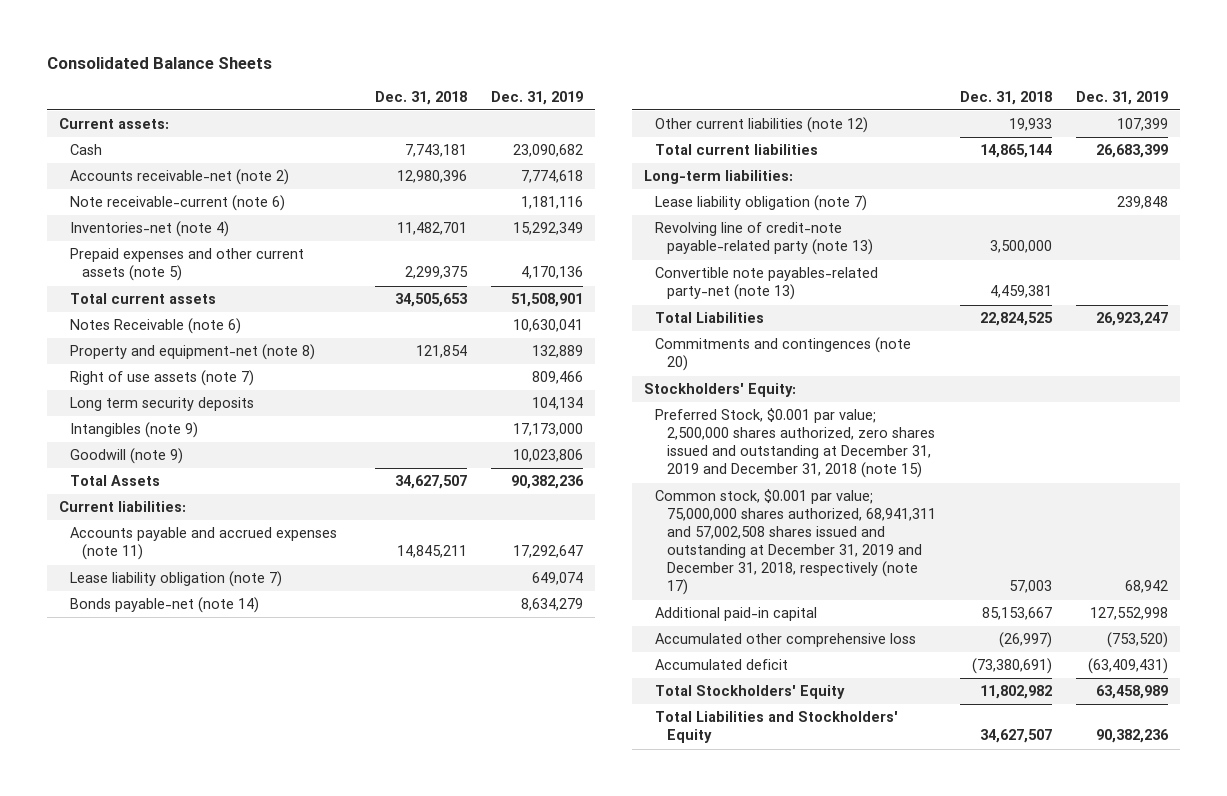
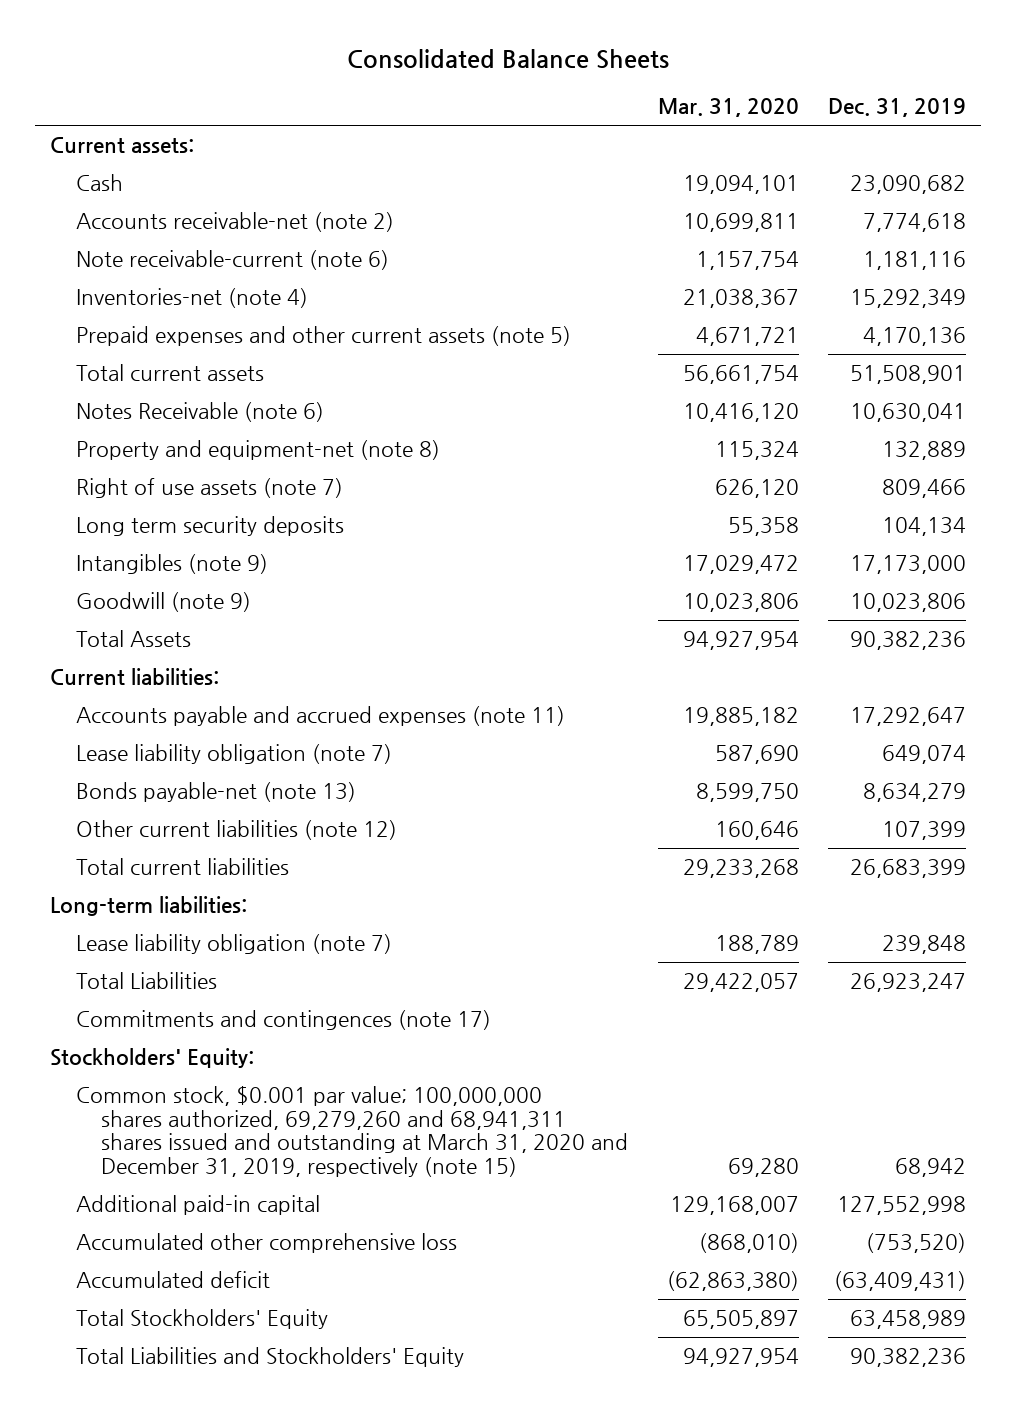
[375,90,468,105] Dec. 31, 2018 -> none
none -> [657,98,799,118] Mar. 31, 2020
[70,597,260,614] Bonds payable-net (note 14) -> [75,782,356,803] Bonds payable-net (note 13)
[655,222,874,256] Revolving line of credit-note payable-related party (note 13) -> none
[655,267,879,301] Convertible note payables-related party-net (note 13) -> none
[655,337,912,372] Commitments and contingences (note 20) -> [75,1010,491,1031] Commitments and contingences (note 17)
[655,408,936,479] Preferred Stock, $0.001 par value; 2,500,000 shares authorized, zero shares issued and outstanding at December 31, 2019 and December 31, 2018 (note 15) -> none
[655,489,937,596] Common stock, $0.001 par value; 75,000,000 shares authorized, 68,941,311 and 57,002,508 shares issued and outstanding at December 31, 2019 and December 31, 2018, respectively (note 17) -> [75,1086,629,1177] Common stock, $0.001 par value; 100,000,000 shares authorized, 69,279,260 and 68,941,311 shares issued and outstanding at March 31, 2020 and December 31, 2019, respectively (note 15)

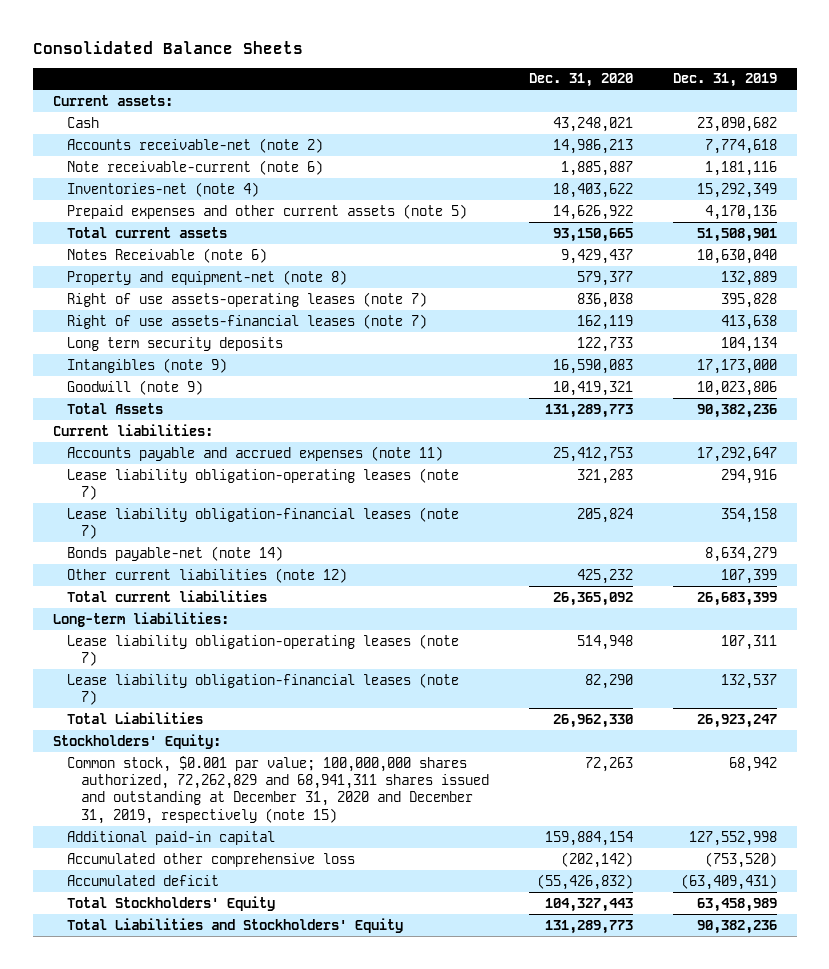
[657,98,799,118] Mar. 31, 2020 -> none
none -> [528,73,633,88] Dec. 31, 2020
[849,403,966,423] 10,630,041 -> [696,248,777,264] 10,630,040
none -> [66,291,427,307] Right of use assets-operating leases (note 7)
[75,478,343,499] Right of use assets (note 7) -> [66,313,427,329] Right of use assets-financial leases (note 7)
[881,479,966,499] 809,466 -> [720,314,777,330] 413,638
[75,744,392,765] Lease liability obligation (note 7) -> [66,467,459,500] Lease liability obligation-operating leases (note 7)
[881,745,966,765] 649,074 -> [720,468,777,484] 294,916
none -> [66,506,459,539] Lease liability obligation-financial leases (note 7)
[75,782,356,803] Bonds payable-net (note 13) -> [66,545,283,561] Bonds payable-net (note 14)
[75,934,392,955] Lease liability obligation (note 7) -> [66,633,459,666] Lease liability obligation-operating leases (note 7)
[881,935,966,955] 239,848 -> [720,634,777,650] 107,311
none -> [66,672,459,705] Lease liability obligation-financial leases (note 7)
[75,1010,491,1031] Commitments and contingences (note 17) -> none
[75,1086,629,1177] Common stock, $0.001 par value; 100,000,000 shares authorized, 69,279,260 and 68,941,311 shares issued and outstanding at March 31, 2020 and December 31, 2019, respectively (note 15) -> [66,755,489,824] Common stock, $0.001 par value; 100,000,000 shares authorized, 72,262,829 and 68,941,311 shares issued and outstanding at December 31, 2020 and December 31, 2019, respectively (note 15)

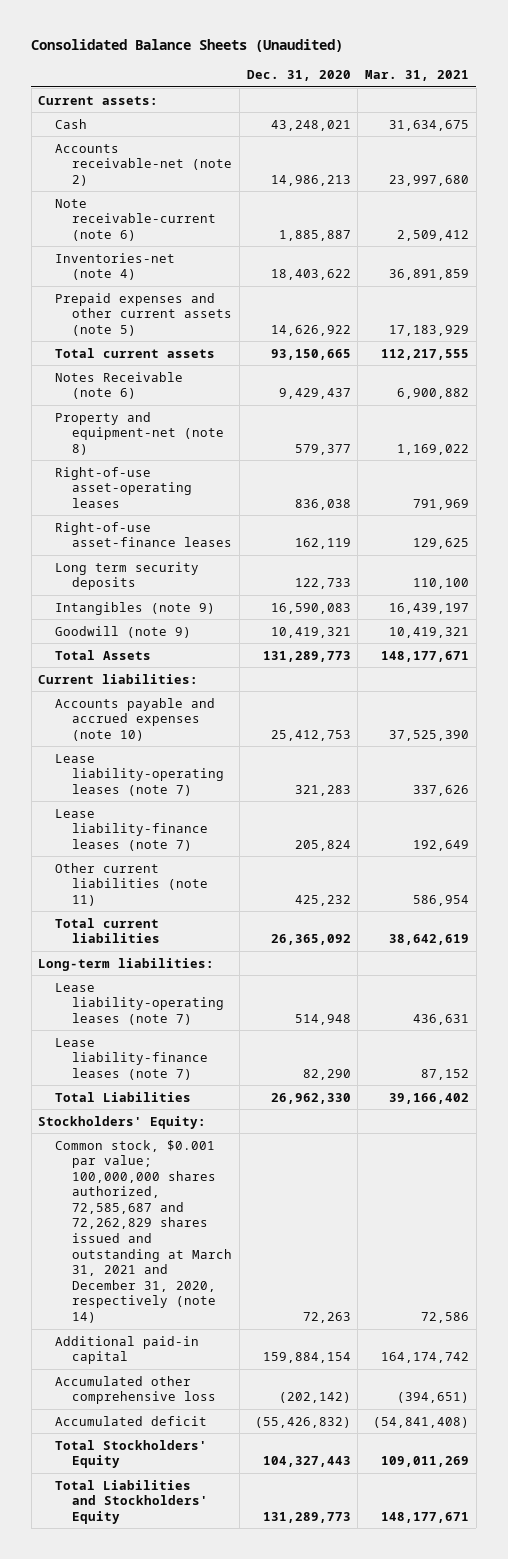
[32,41,303,55] Consolidated Balance Sheets -> [31,39,344,53] Consolidated Balance Sheets (Unaudited)
[672,73,777,88] Dec. 31, 2019 -> none
none -> [365,69,470,81] Mar. 31, 2021
[66,291,427,307] Right of use assets-operating leases (note 7) -> [55,466,193,508] Right-of-use asset-operating leases
[66,313,427,329] Right of use assets-financial leases (note 7) -> [55,521,233,548] Right-of-use asset-finance leases
[66,545,283,561] Bonds payable-net (note 14) -> none
[66,445,443,461] Accounts payable and accrued expenses (note 11) -> [55,697,216,741] Accounts payable and accrued expenses (note 10)
[66,467,459,500] Lease liability obligation-operating leases (note 7) -> [55,753,225,796] Lease liability-operating leases (note 7)
[66,506,459,539] Lease liability obligation-financial leases (note 7) -> [55,808,209,851] Lease liability-finance leases (note 7)
[66,567,347,583] Other current liabilities (note 12) -> [55,862,209,906] Other current liabilities (note 11)
[66,633,459,666] Lease liability obligation-operating leases (note 7) -> [55,982,225,1025] Lease liability-operating leases (note 7)
[66,672,459,705] Lease liability obligation-financial leases (note 7) -> [55,1037,209,1080] Lease liability-finance leases (note 7)
[66,755,489,824] Common stock, $0.001 par value; 100,000,000 shares authorized, 72,262,829 and 68,941,311 shares issued and outstanding at December 31, 2020 and December 31, 2019, respectively (note 15) -> [55,1139,233,1323] Common stock, $0.001 par value; 100,000,000 shares authorized, 72,585,687 and 72,262,829 shares issued and outstanding at March 31, 2021 and December 31, 2020, respectively (note 14)

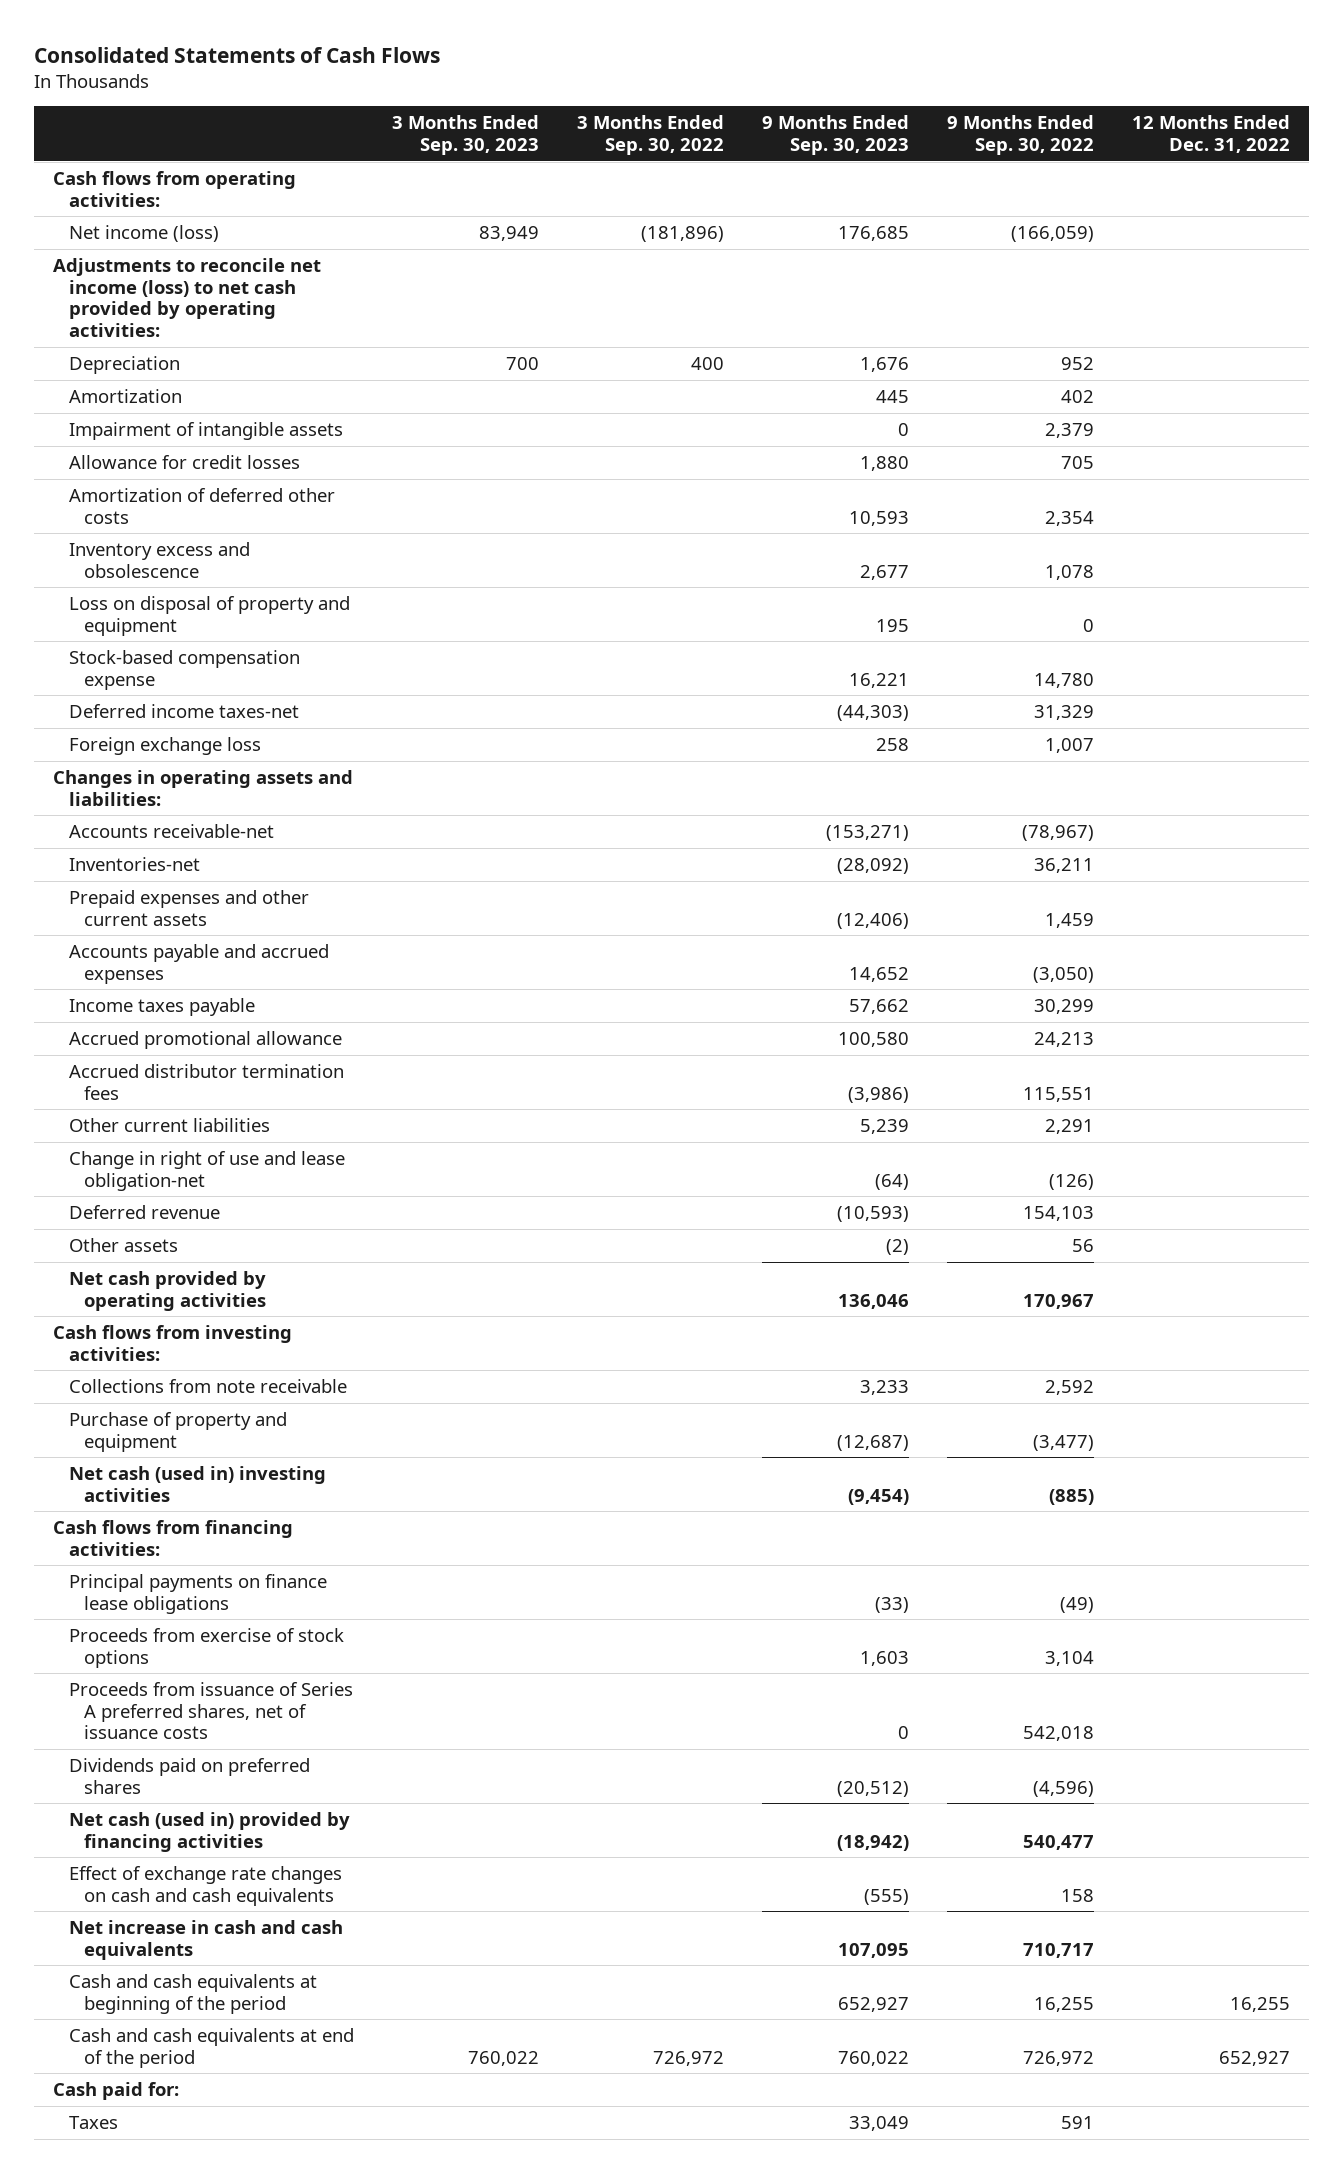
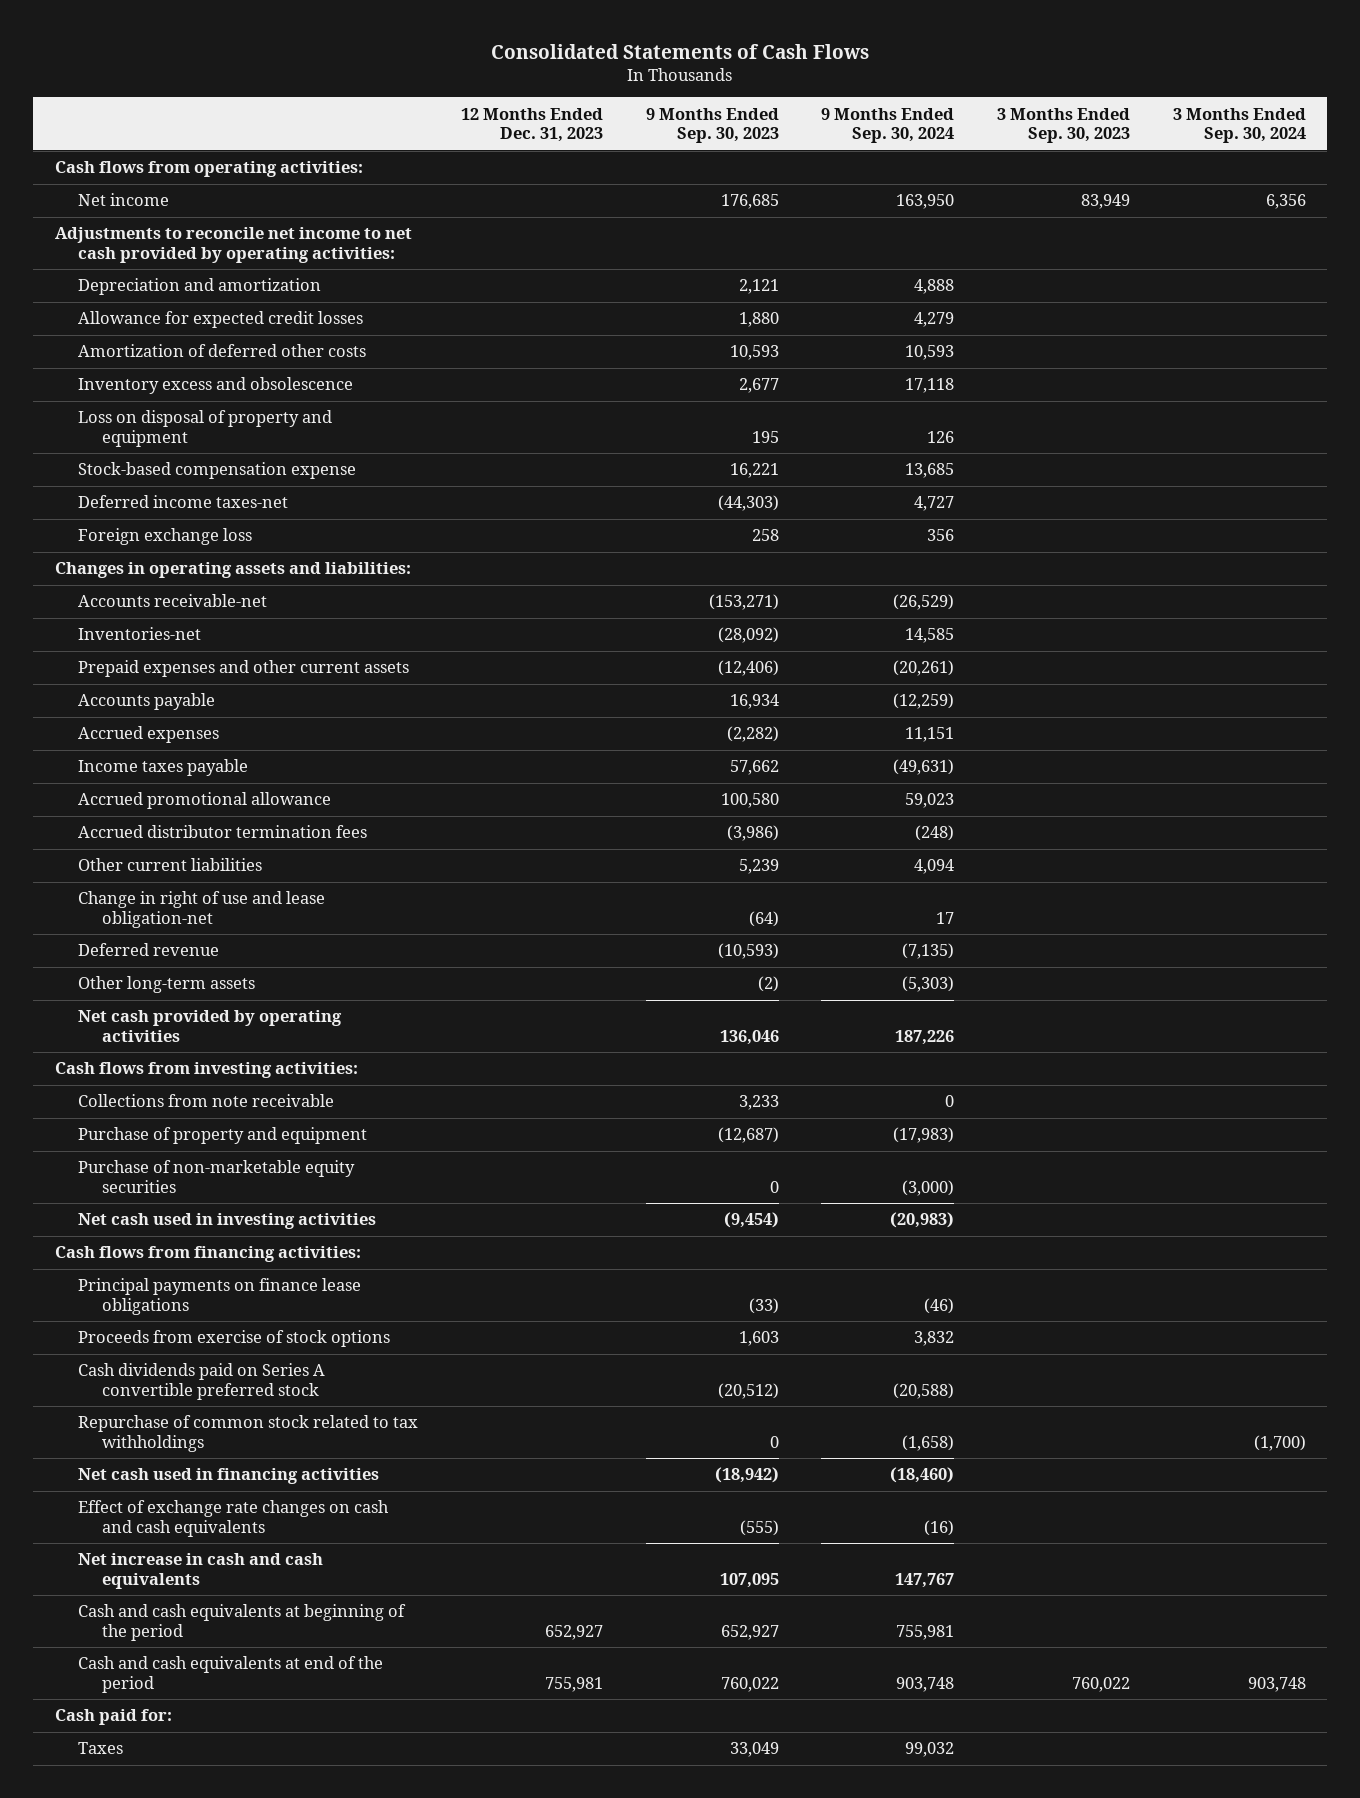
[576,115,724,155] 3 Months Ended Sep. 30, 2022 -> none
[946,115,1094,155] 9 Months Ended Sep. 30, 2022 -> none
[1131,115,1290,153] 12 Months Ended Dec. 31, 2022 -> none
none -> [460,107,603,143] 12 Months Ended Dec. 31, 2023
none -> [821,107,955,144] 9 Months Ended Sep. 30, 2024
none -> [1172,107,1306,144] 3 Months Ended Sep. 30, 2024
[68,356,180,375] Depreciation -> none
[68,389,182,404] Amortization -> none
[68,422,343,441] Impairment of intangible assets -> none
[68,225,219,243] Net income (loss) -> [78,193,170,207] Net income
[53,258,322,337] Adjustments to reconcile net income (loss) to net cash provided by operating activities: -> [54,227,412,264] Adjustments to reconcile net income to net cash provided by operating activities:
none -> [78,278,322,296] Depreciation and amortization
[68,455,300,470] Allowance for credit losses -> [78,311,364,329] Allowance for expected credit losses
[68,944,329,984] Accounts payable and accrued expenses -> none
none -> [78,693,216,711] Accounts payable
none -> [78,726,220,744] Accrued expenses
[68,1238,178,1253] Other assets -> [78,976,256,994] Other long-term assets
none -> [78,1160,356,1194] Purchase of non-marketable equity securities
[68,1466,326,1502] Net cash (used in) investing activities -> [78,1213,377,1230] Net cash used in investing activities
[68,1682,353,1740] Proceeds from issuance of Series A preferred shares, net of issuance costs -> none
[68,1758,310,1794] Dividends paid on preferred shares -> [78,1363,326,1401] Cash dividends paid on Series A convertible preferred stock
none -> [78,1415,419,1453] Repurchase of common stock related to tax withholdings
[68,1812,350,1852] Net cash (used in) provided by financing activities -> [78,1468,380,1485] Net cash used in financing activities

